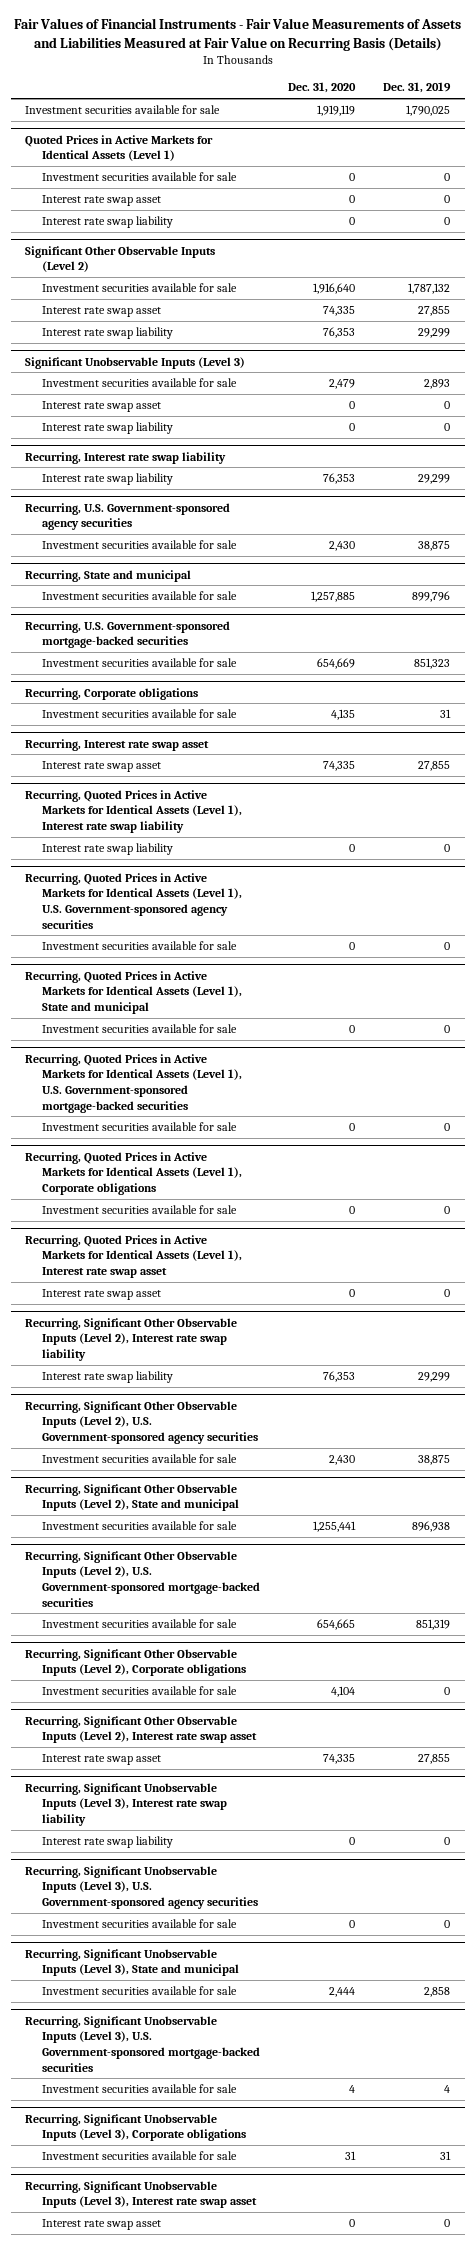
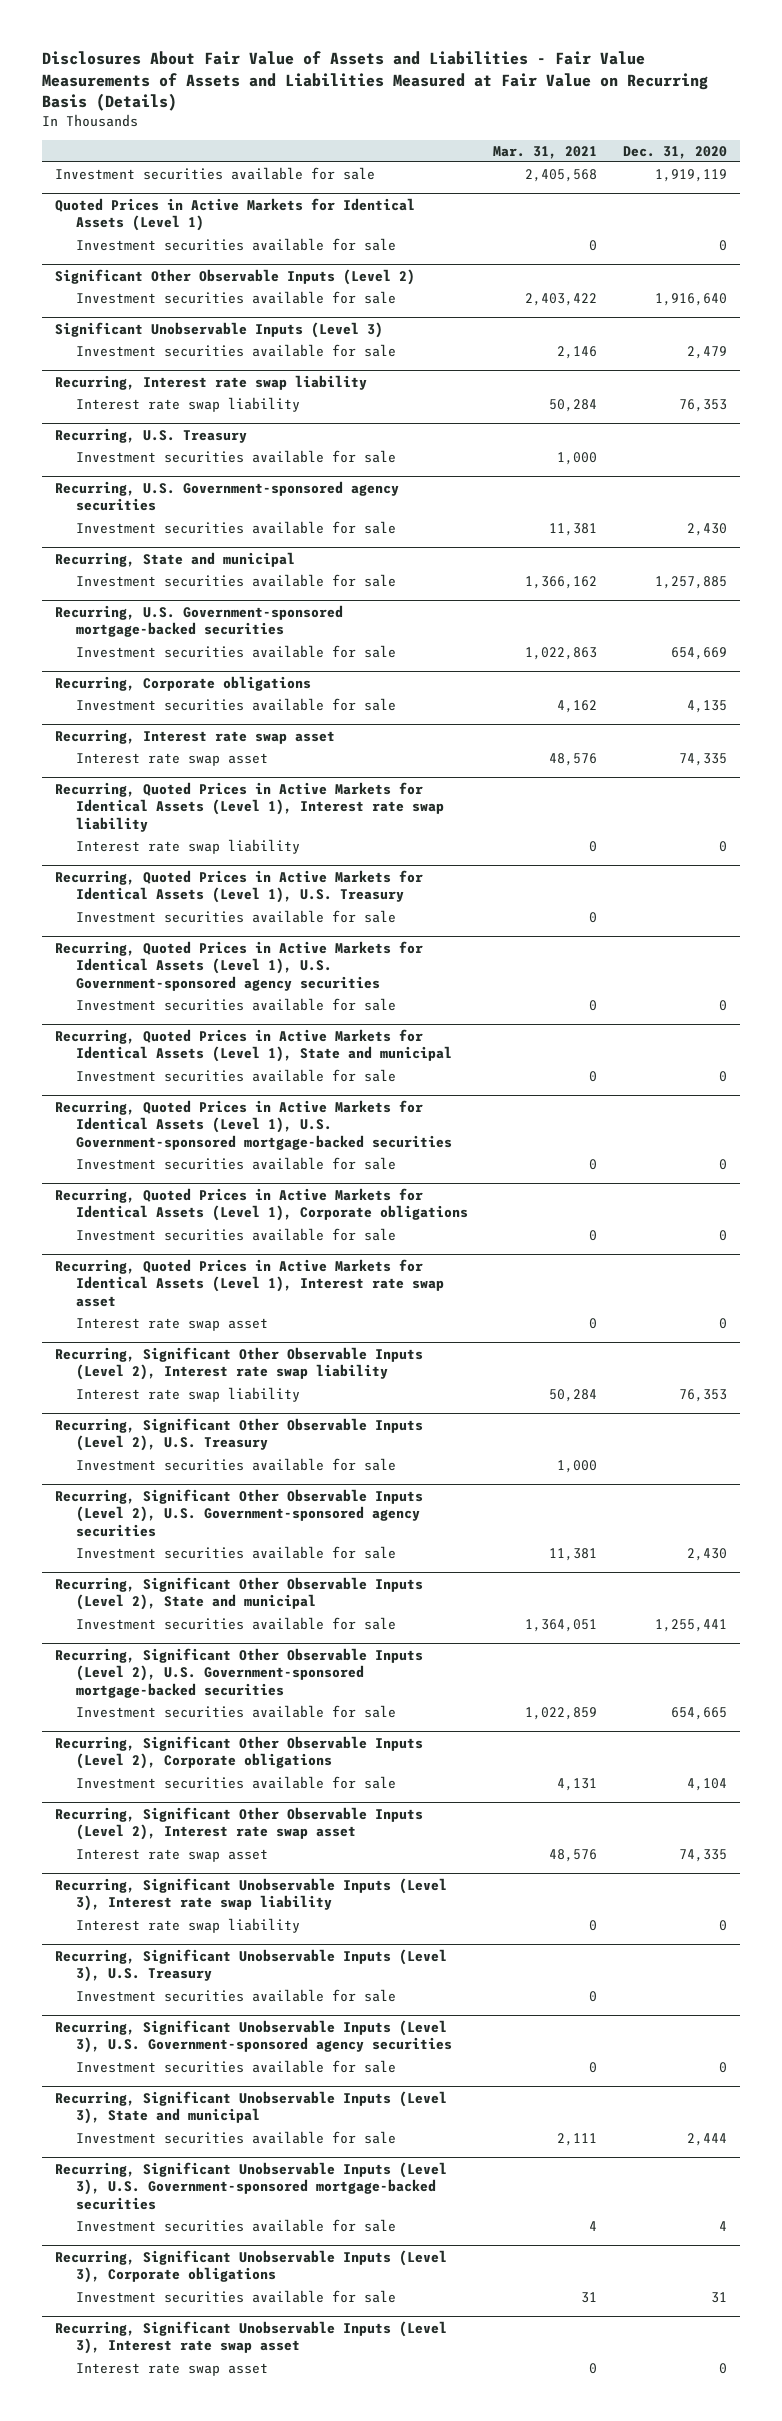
[13,18,461,52] Fair Values of Financial Instruments - Fair Value Measurements of Assets and Liabilities Measured at Fair Value on Recurring Basis (Details) -> [42,50,709,112] Disclosures About Fair Value of Assets and Liabilities - Fair Value Measurements of Assets and Liabilities Measured at Fair Value on Recurring Basis (Details)
[383,82,452,94] Dec. 31, 2019 -> none
none -> [493,145,598,159] Mar. 31, 2021
[41,194,161,206] Interest rate swap asset -> none
[41,215,173,228] Interest rate swap liability -> none
[41,305,161,317] Interest rate swap asset -> none
[41,326,173,339] Interest rate swap liability -> none
[41,400,161,412] Interest rate swap asset -> none
[41,421,173,434] Interest rate swap liability -> none
none -> [55,427,248,443] Recurring, U.S. Treasury
none -> [75,449,396,463] Investment securities available for sale
none -> [55,869,424,904] Recurring, Quoted Prices in Active Markets for Identical Assets (Level 1), U.S. Treasury
none -> [75,909,396,923] Investment securities available for sale
none -> [55,1417,424,1452] Recurring, Significant Other Observable Inputs (Level 2), U.S. Treasury
none -> [75,1457,396,1471] Investment securities available for sale
none -> [55,1948,448,1983] Recurring, Significant Unobservable Inputs (Level 3), U.S. Treasury
none -> [75,1988,396,2002] Investment securities available for sale

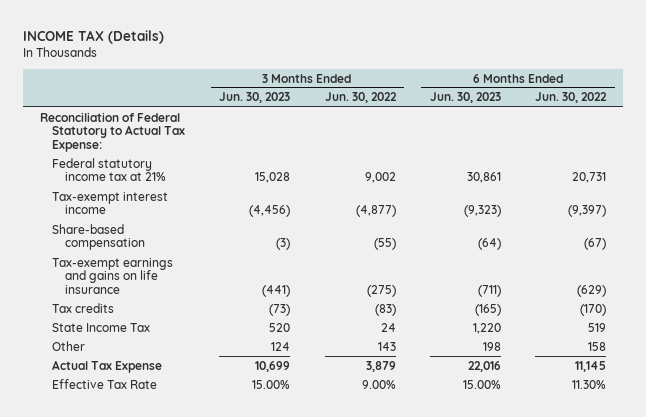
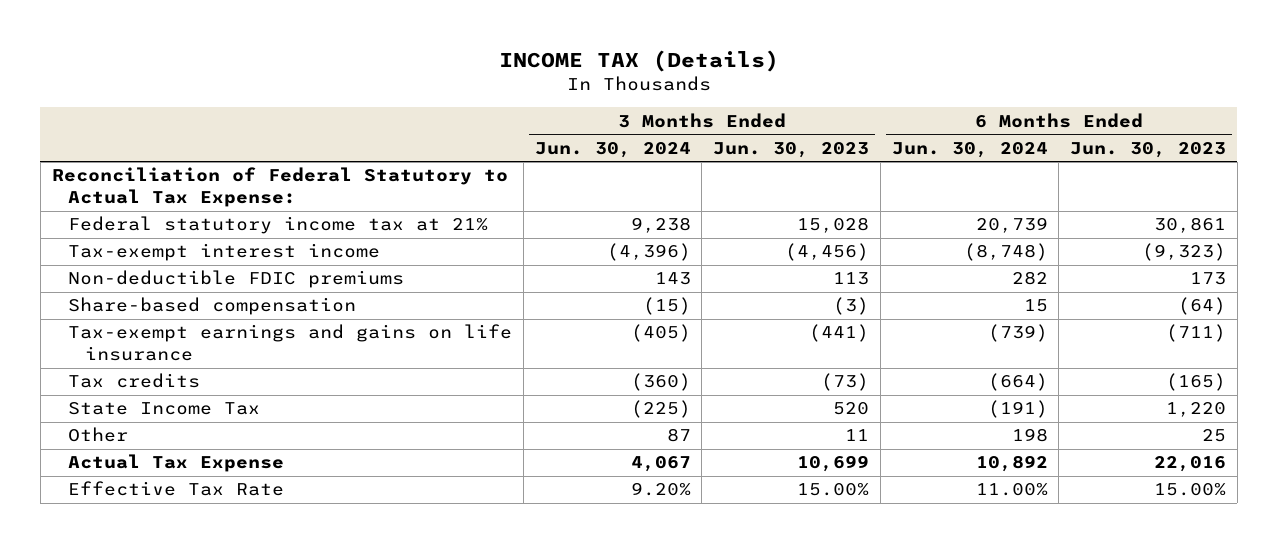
[324,92,397,104] Jun. 30, 2022 -> none
[534,92,607,104] Jun. 30, 2022 -> none
none -> [534,141,691,158] Jun. 30, 2024
none -> [891,141,1048,158] Jun. 30, 2024
none -> [68,270,405,289] Non-deductible FDIC premiums
[271,341,291,351] 124 -> [845,429,870,442] 11
[482,341,501,351] 198 -> [1202,429,1227,443] 25

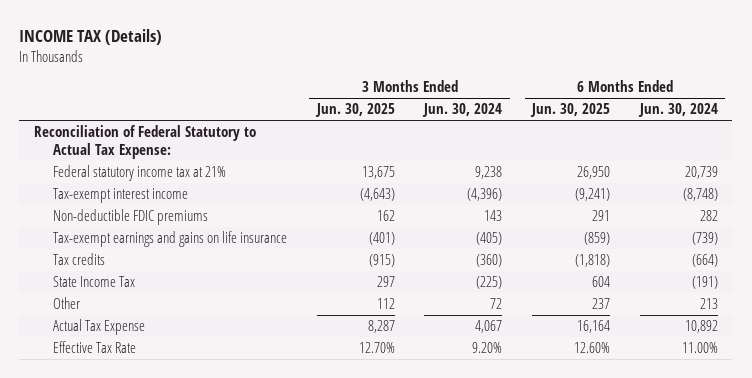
[713,141,870,158] Jun. 30, 2023 -> none
[1070,141,1227,158] Jun. 30, 2023 -> none
none -> [314,103,395,118] Jun. 30, 2025
none -> [530,103,611,118] Jun. 30, 2025
[68,297,357,316] Share-based compensation -> none
[666,428,691,443] 87 -> [490,298,503,310] 72
[1011,428,1048,443] 198 -> [699,298,718,310] 213

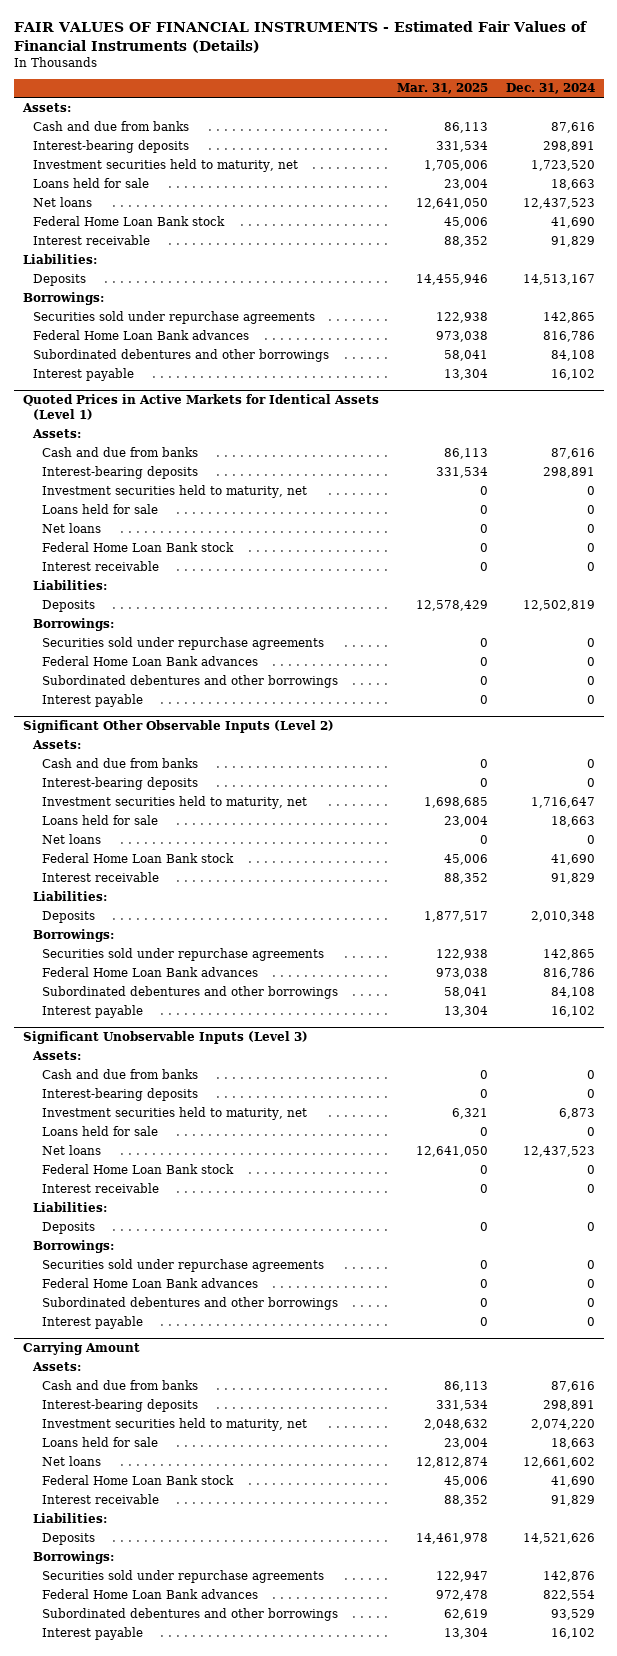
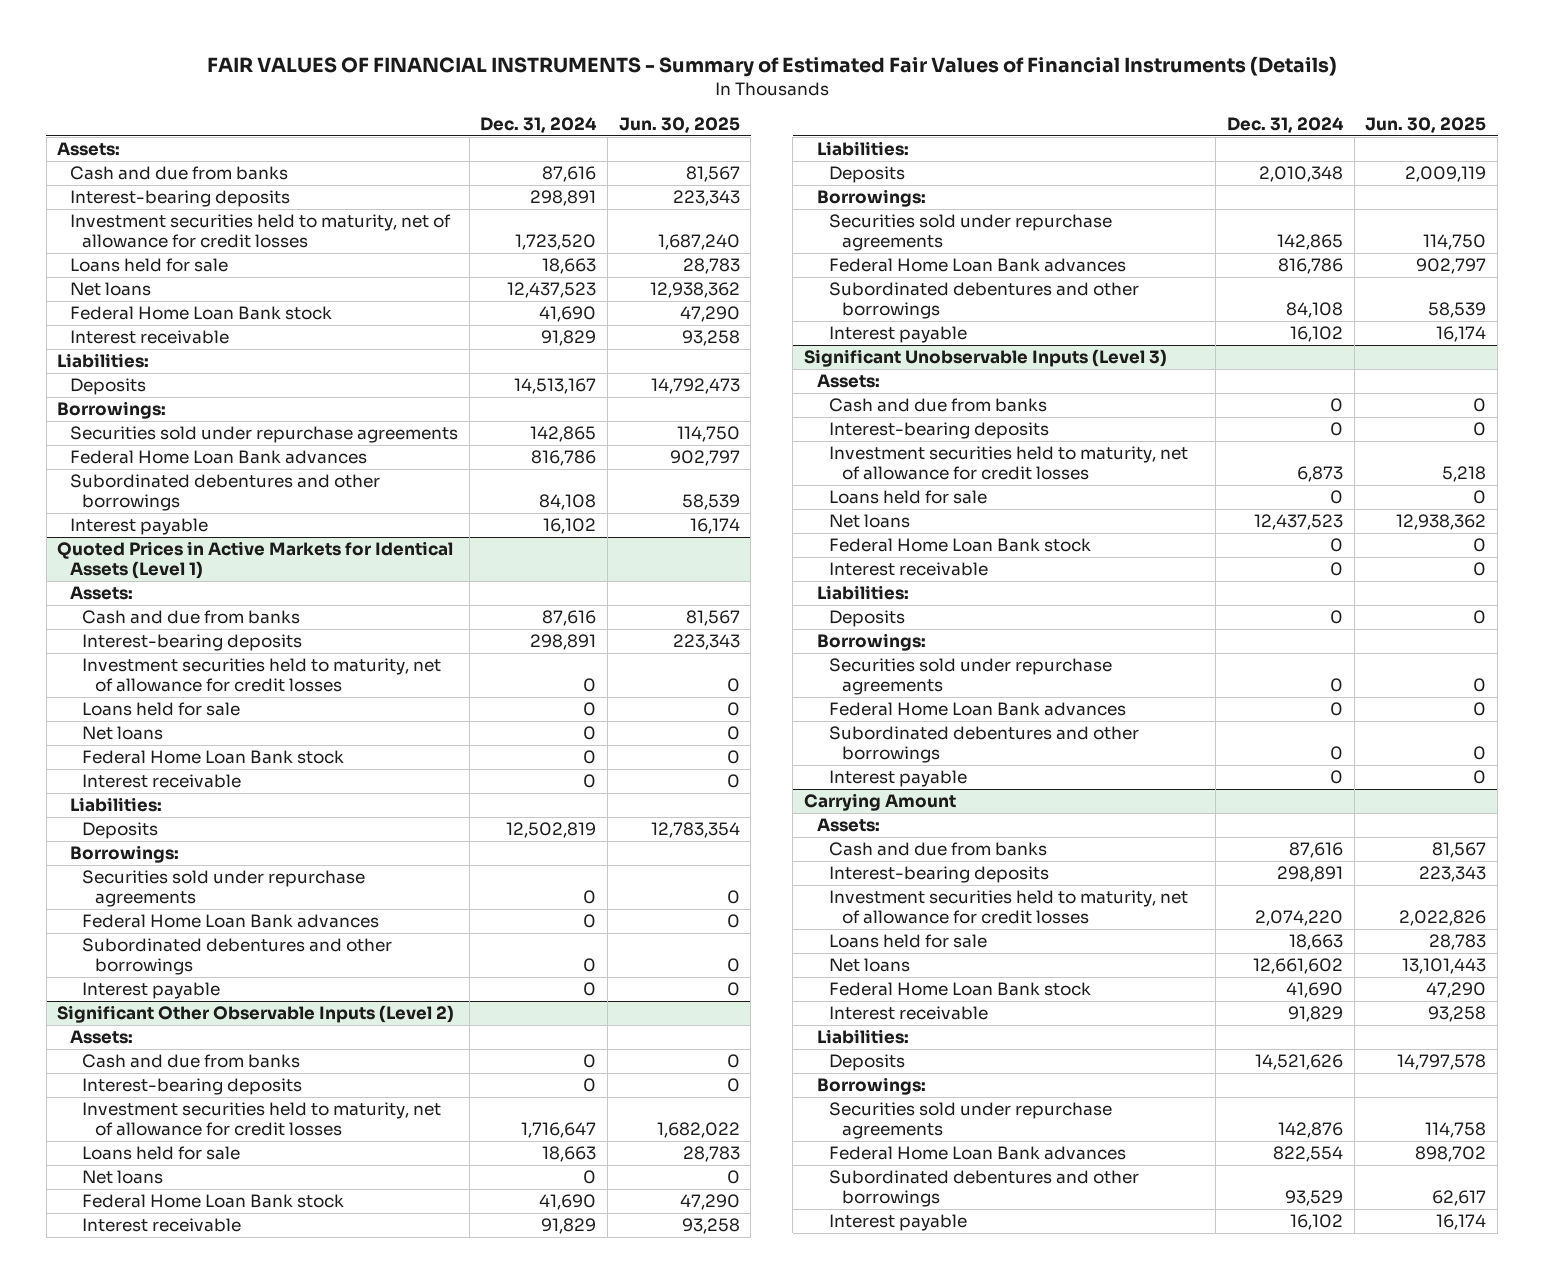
[13,21,587,53] FAIR VALUES OF FINANCIAL INSTRUMENTS - Estimated Fair Values of Financial Instruments (Details) -> [206,56,1337,78] FAIR VALUES OF FINANCIAL INSTRUMENTS - Summary of Estimated Fair Values of Financial Instruments (Details)
[396,83,488,95] Mar. 31, 2025 -> none
none -> [618,117,740,134] Jun. 30, 2025
[32,158,298,172] Investment securities held to maturity, net -> [69,214,451,248] Investment securities held to maturity, net of allowance for credit losses
[42,484,308,498] Investment securities held to maturity, net -> [82,658,442,692] Investment securities held to maturity, net of allowance for credit losses
[42,795,308,809] Investment securities held to maturity, net -> [82,1102,442,1136] Investment securities held to maturity, net of allowance for credit losses
[42,1106,308,1120] Investment securities held to maturity, net -> [829,446,1189,480] Investment securities held to maturity, net of allowance for credit losses
[42,1417,308,1431] Investment securities held to maturity, net -> [829,890,1189,924] Investment securities held to maturity, net of allowance for credit losses

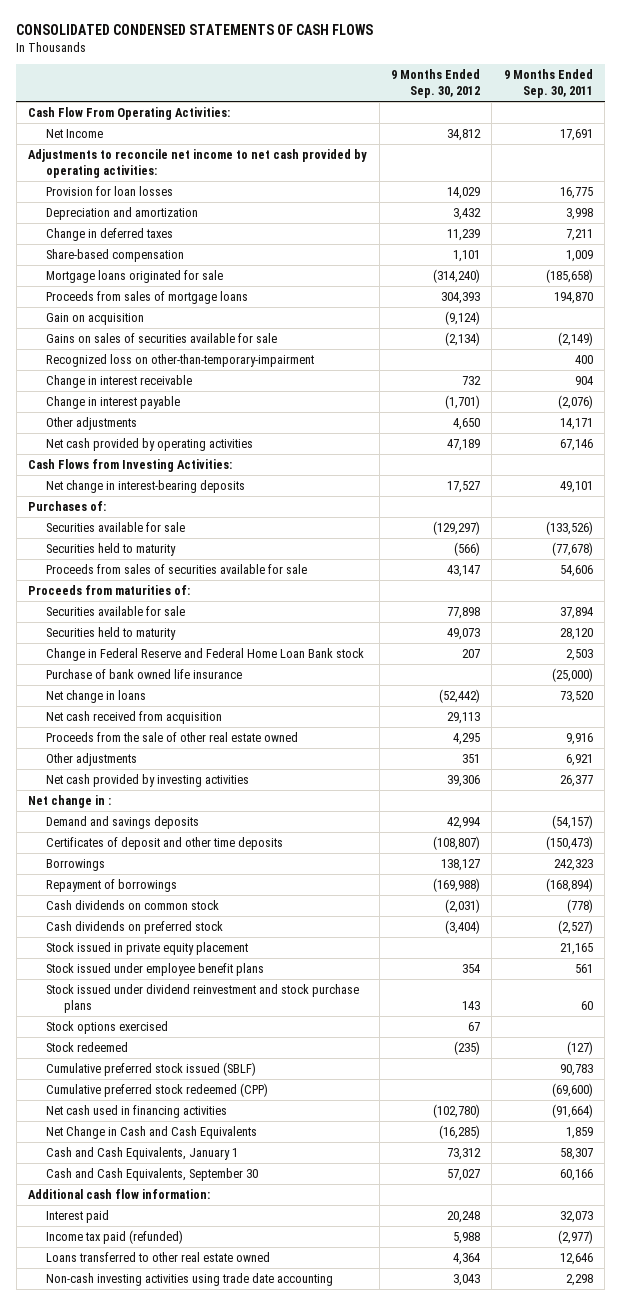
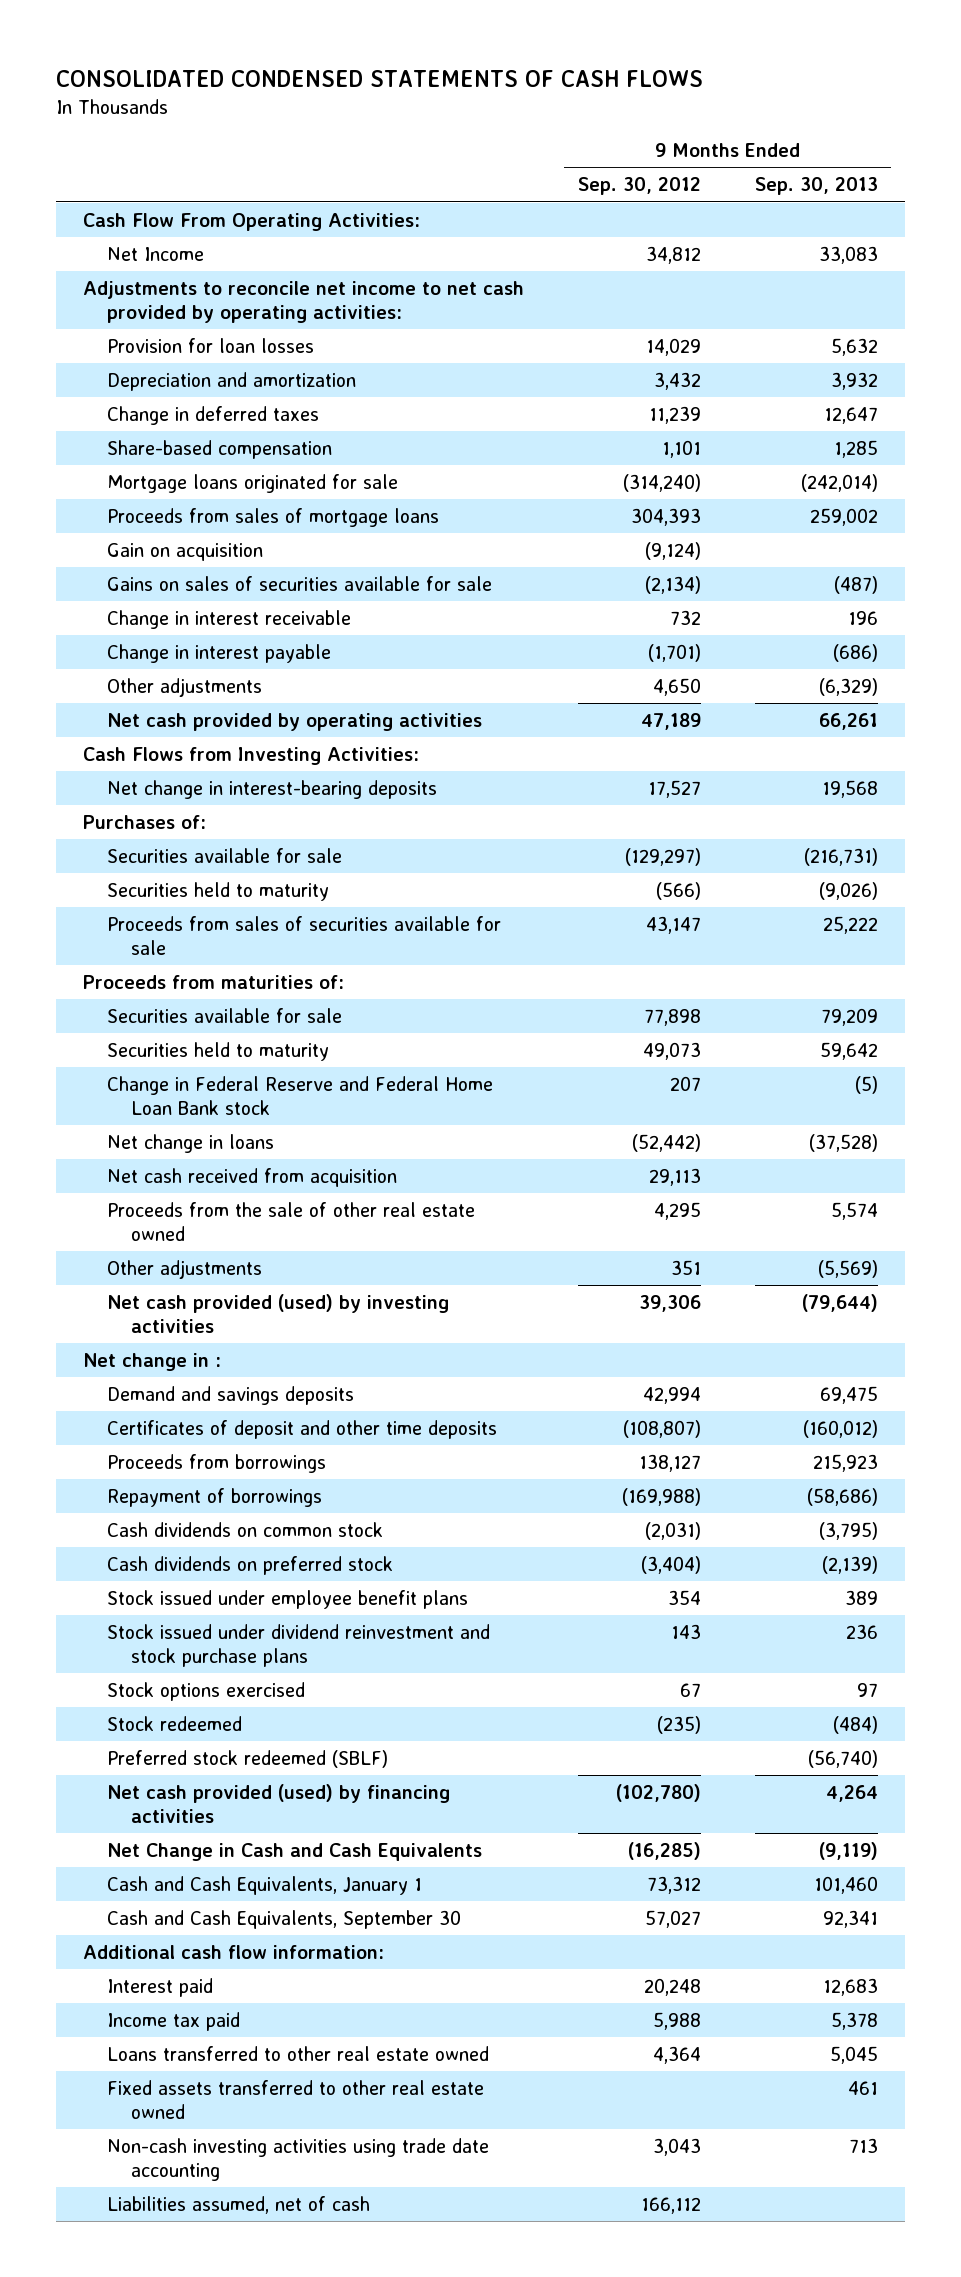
[503,69,593,99] 9 Months Ended Sep. 30, 2011 -> none
none -> [754,177,878,196] Sep. 30, 2013
[45,354,314,368] Recognized loss on other-than-temporary-impairment -> none
[45,669,242,680] Purchase of bank owned life insurance -> none
[45,774,249,788] Net cash provided by investing activities -> [106,1293,449,1334] Net cash provided (used) by investing activities
[45,859,105,872] Borrowings -> [106,1453,326,1473] Proceeds from borrowings
[45,942,248,956] Stock issued in private equity placement -> none
[45,1062,256,1077] Cumulative preferred stock issued (SBLF) -> none
[45,1083,268,1098] Cumulative preferred stock redeemed (CPP) -> [106,1749,388,1768] Preferred stock redeemed (SBLF)
[45,1105,227,1119] Net cash used in financing activities -> [106,1783,450,1824] Net cash provided (used) by financing activities
[45,1230,183,1245] Income tax paid (refunded) -> [106,2011,240,2031] Income tax paid
none -> [106,2079,484,2120] Fixed assets transferred to other real estate owned
none -> [106,2195,370,2214] Liabilities assumed, net of cash

